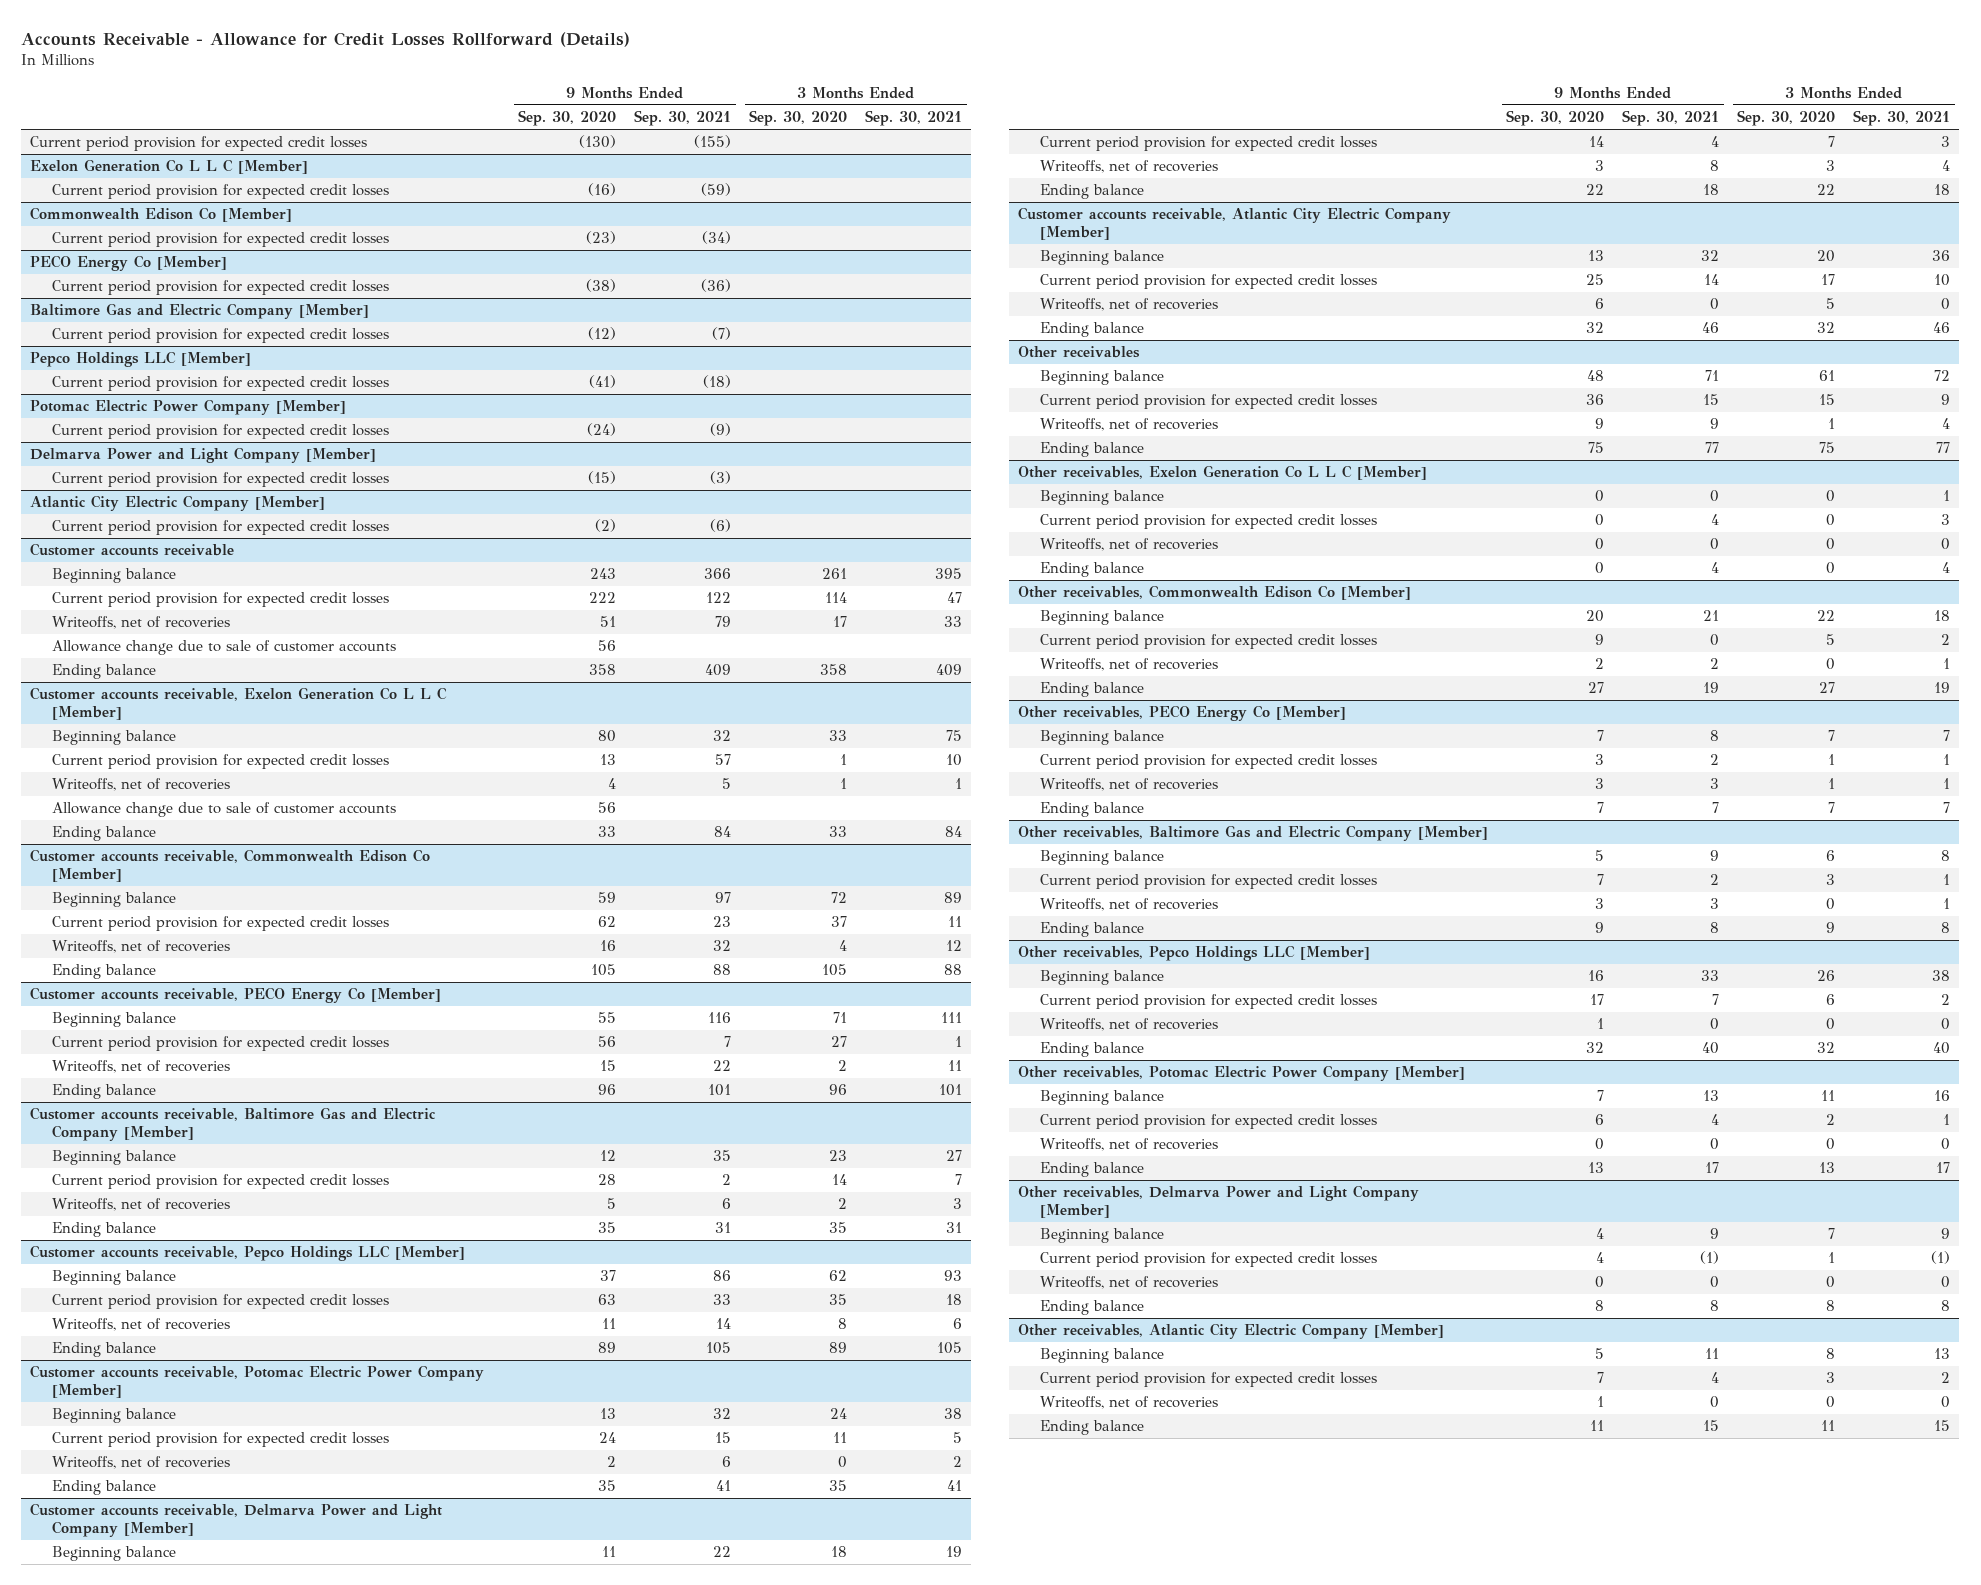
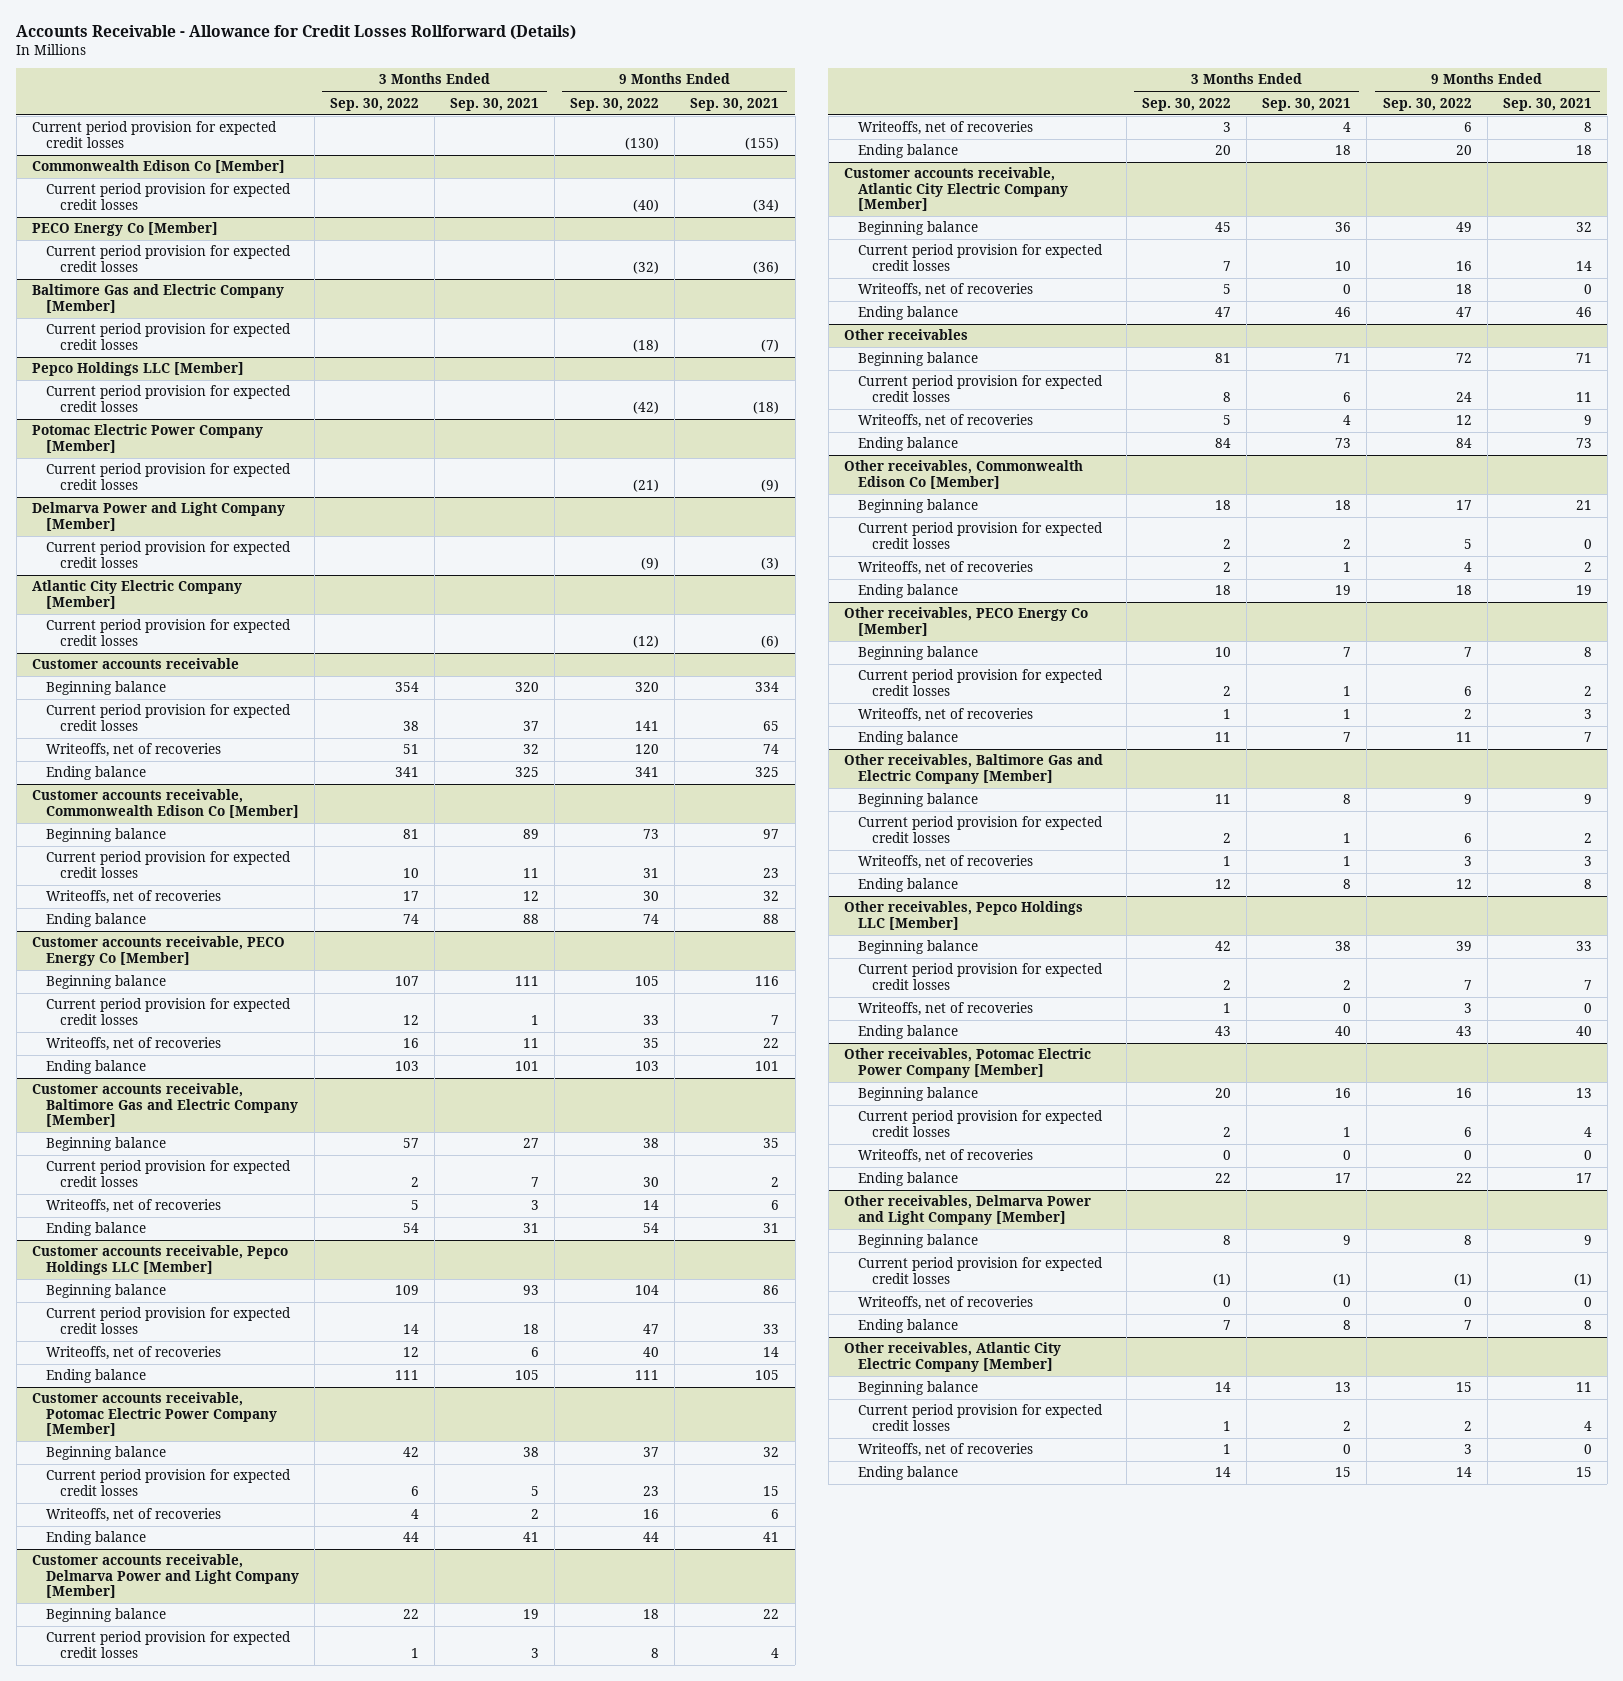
[518,110,617,127] Sep. 30, 2020 -> none
[749,110,848,127] Sep. 30, 2020 -> none
none -> [329,97,419,111] Sep. 30, 2022
none -> [570,97,660,111] Sep. 30, 2022
[30,159,309,175] Exelon Generation Co L L C [Member] -> none
[52,184,390,200] Current period provision for expected credit losses -> none
[52,640,397,656] Allowance change due to sale of customer accounts -> none
[30,687,448,721] Customer accounts receivable, Exelon Generation Co L L C [Member] -> none
[52,730,177,746] Beginning balance -> none
[52,754,390,770] Current period provision for expected credit losses -> none
[52,778,231,792] Writeoffs, net of recoveries -> none
[52,802,397,818] Allowance change due to sale of customer accounts -> none
[52,826,157,842] Ending balance -> none
[704,568,732,580] 366 -> [755,682,780,693] 334
[935,568,963,580] 395 -> [515,682,540,693] 320
[706,592,732,604] 122 -> [763,720,780,731] 65
[947,592,963,604] 47 -> [523,720,540,731] 37
[715,616,732,628] 79 -> [763,744,780,755] 74
[944,616,963,628] 33 -> [523,744,540,755] 32
[705,664,732,677] 409 -> [755,767,780,778] 325
[936,664,963,677] 409 -> [515,767,540,778] 325
[1934,370,1951,382] 72 -> [1335,353,1352,364] 71
[1703,394,1720,406] 15 -> [1575,391,1592,402] 11
[1941,394,1951,406] 9 -> [1343,391,1352,402] 6
[1018,465,1428,481] Other receivables, Exelon Generation Co L L C [Member] -> none
[1040,490,1165,506] Beginning balance -> none
[1040,514,1378,530] Current period provision for expected credit losses -> none
[1040,538,1219,552] Writeoffs, net of recoveries -> none
[1040,562,1145,578] Ending balance -> none
[1705,442,1720,454] 77 -> [1575,438,1592,449] 73
[1936,442,1951,454] 77 -> [1335,438,1352,449] 73

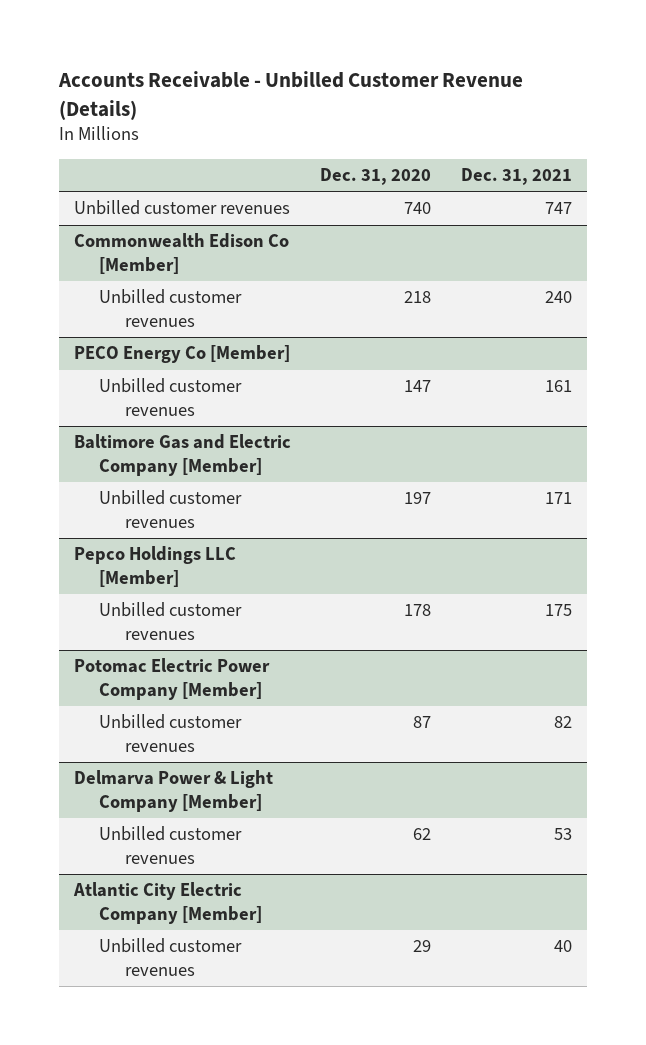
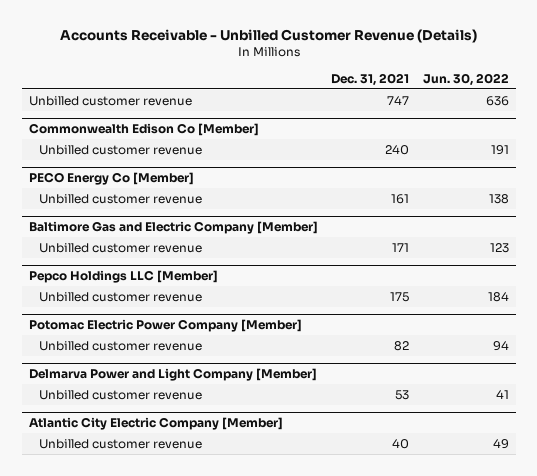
[320,168,432,186] Dec. 31, 2020 -> none
none -> [422,72,509,86] Jun. 30, 2022
[73,200,290,216] Unbilled customer revenues -> [28,95,192,106] Unbilled customer revenue
[99,289,243,327] Unbilled customer revenues -> [38,144,202,155] Unbilled customer revenue
[99,378,243,416] Unbilled customer revenues -> [38,193,202,204] Unbilled customer revenue
[99,490,243,528] Unbilled customer revenues -> [38,242,202,253] Unbilled customer revenue
[99,602,243,640] Unbilled customer revenues -> [38,291,202,302] Unbilled customer revenue
[99,714,243,752] Unbilled customer revenues -> [38,340,202,351] Unbilled customer revenue
[73,770,273,812] Delmarva Power & Light Company [Member] -> [28,368,317,382] Delmarva Power and Light Company [Member]
[99,826,243,864] Unbilled customer revenues -> [38,389,202,400] Unbilled customer revenue
[99,938,243,976] Unbilled customer revenues -> [38,438,202,449] Unbilled customer revenue

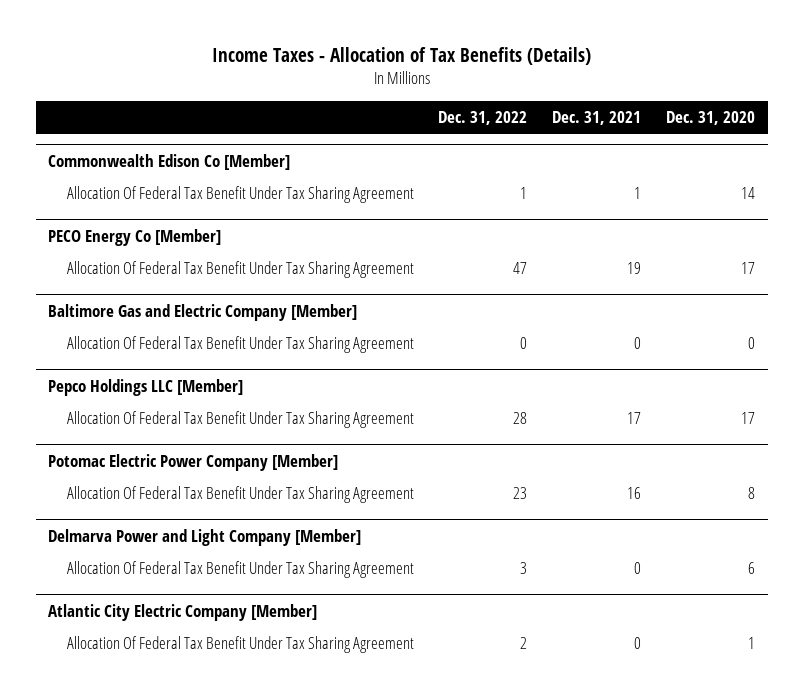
[59,29,477,44] Accounts Receivable - Unbilled Customer Revenue (Details) -> [211,46,591,65] Income Taxes - Allocation of Tax Benefits (Details)
[422,72,509,86] Jun. 30, 2022 -> none
none -> [438,111,528,126] Dec. 31, 2022
none -> [666,111,756,126] Dec. 31, 2020
[28,95,192,106] Unbilled customer revenue -> none
[38,144,202,155] Unbilled customer revenue -> none
none -> [66,186,414,204] Allocation Of Federal Tax Benefit Under Tax Sharing Agreement
[38,193,202,204] Unbilled customer revenue -> none
none -> [66,261,414,279] Allocation Of Federal Tax Benefit Under Tax Sharing Agreement
[38,242,202,253] Unbilled customer revenue -> none
none -> [66,336,414,354] Allocation Of Federal Tax Benefit Under Tax Sharing Agreement
[38,291,202,302] Unbilled customer revenue -> none
none -> [66,411,414,429] Allocation Of Federal Tax Benefit Under Tax Sharing Agreement
[38,340,202,351] Unbilled customer revenue -> none
none -> [66,486,414,504] Allocation Of Federal Tax Benefit Under Tax Sharing Agreement
[38,389,202,400] Unbilled customer revenue -> none
none -> [66,561,414,579] Allocation Of Federal Tax Benefit Under Tax Sharing Agreement
[38,438,202,449] Unbilled customer revenue -> none
none -> [66,636,414,654] Allocation Of Federal Tax Benefit Under Tax Sharing Agreement

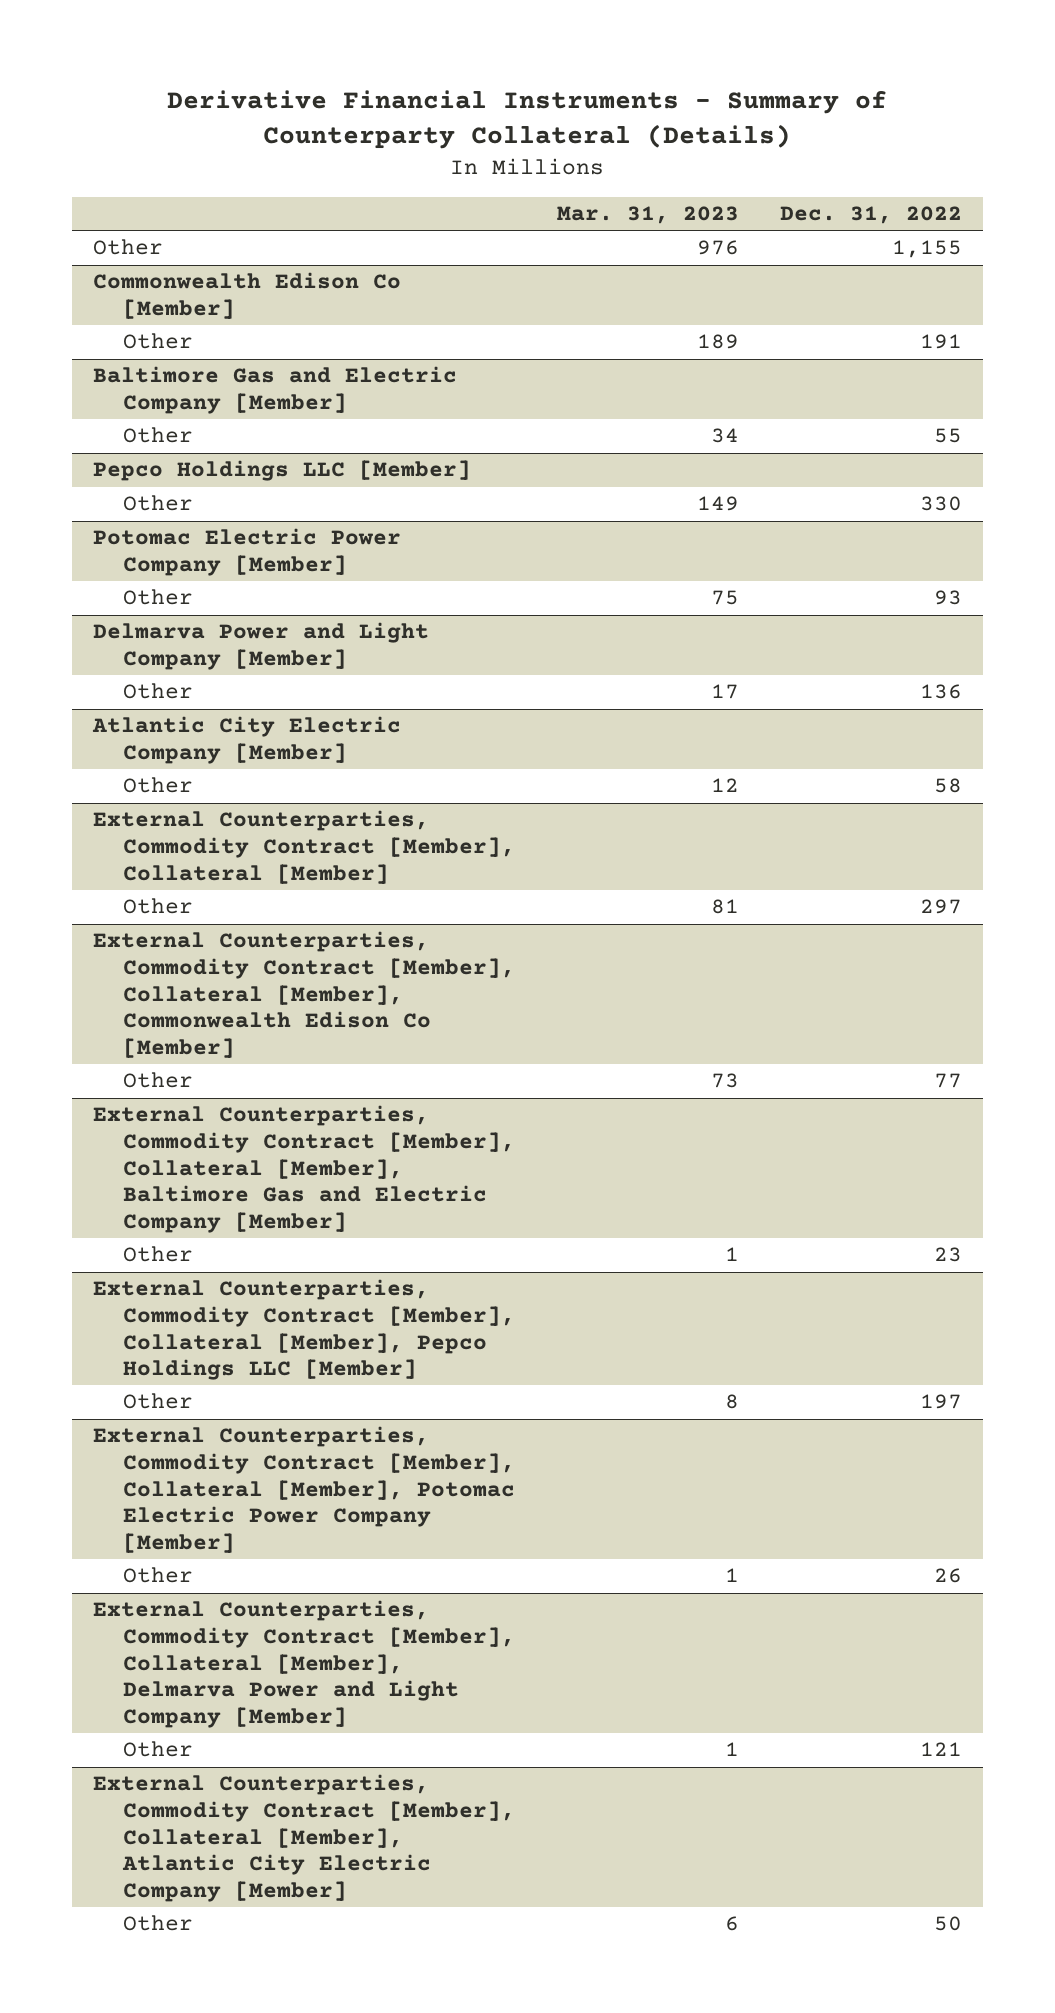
[211,46,591,65] Income Taxes - Allocation of Tax Benefits (Details) -> [167,89,888,150] Derivative Financial Instruments - Summary of Counterparty Collateral (Details)
[552,111,642,126] Dec. 31, 2021 -> none
[666,111,756,126] Dec. 31, 2020 -> none
none -> [556,206,739,225] Mar. 31, 2023
none -> [92,239,163,256] Other
[66,186,414,204] Allocation Of Federal Tax Benefit Under Tax Sharing Agreement -> none
[48,228,222,246] PECO Energy Co [Member] -> none
[66,261,414,279] Allocation Of Federal Tax Benefit Under Tax Sharing Agreement -> none
none -> [123,333,194,350] Other
[66,336,414,354] Allocation Of Federal Tax Benefit Under Tax Sharing Agreement -> none
none -> [123,427,194,444] Other
[66,411,414,429] Allocation Of Federal Tax Benefit Under Tax Sharing Agreement -> none
none -> [123,495,194,512] Other
[66,486,414,504] Allocation Of Federal Tax Benefit Under Tax Sharing Agreement -> none
none -> [123,589,194,606] Other
[66,561,414,579] Allocation Of Federal Tax Benefit Under Tax Sharing Agreement -> none
none -> [123,683,194,700] Other
[66,636,414,654] Allocation Of Federal Tax Benefit Under Tax Sharing Agreement -> none
none -> [123,777,194,794] Other
none -> [92,810,516,884] External Counterparties, Commodity Contract [Member], Collateral [Member]
none -> [123,898,194,915] Other
none -> [92,931,516,1058] External Counterparties, Commodity Contract [Member], Collateral [Member], Commonwealth Edison Co [Member]
none -> [123,1072,194,1089] Other
none -> [92,1105,516,1233] External Counterparties, Commodity Contract [Member], Collateral [Member], Baltimore Gas and Electric Company [Member]
none -> [123,1246,194,1263] Other
none -> [92,1279,516,1381] External Counterparties, Commodity Contract [Member], Collateral [Member], Pepco Holdings LLC [Member]
none -> [123,1393,194,1410] Other
none -> [92,1426,516,1553] External Counterparties, Commodity Contract [Member], Collateral [Member], Potomac Electric Power Company [Member]
none -> [123,1567,194,1584] Other
none -> [92,1600,516,1728] External Counterparties, Commodity Contract [Member], Collateral [Member], Delmarva Power and Light Company [Member]
none -> [123,1741,194,1758] Other
none -> [92,1774,516,1902] External Counterparties, Commodity Contract [Member], Collateral [Member], Atlantic City Electric Company [Member]
none -> [123,1915,194,1932] Other

